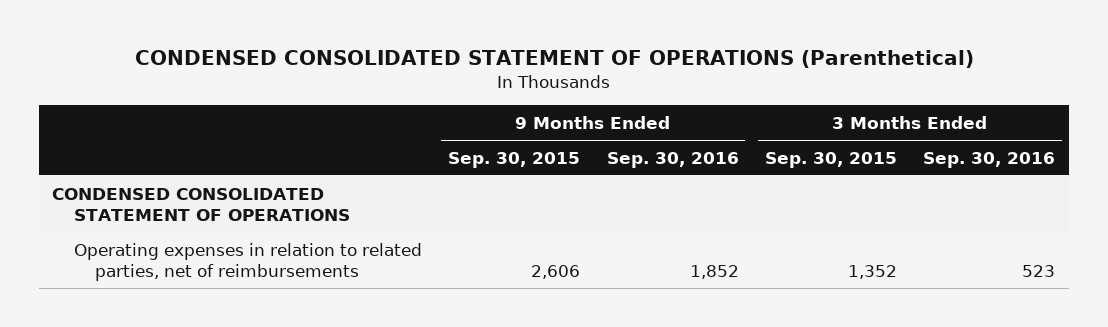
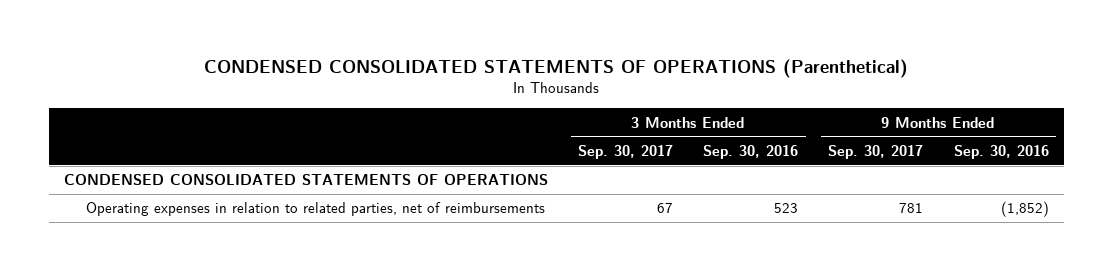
[134,50,974,69] CONDENSED CONSOLIDATED STATEMENT OF OPERATIONS (Parenthetical) -> [204,58,909,78] CONDENSED CONSOLIDATED STATEMENTS OF OPERATIONS (Parenthetical)
[448,151,581,168] Sep. 30, 2015 -> none
[765,151,898,168] Sep. 30, 2015 -> none
none -> [578,145,674,160] Sep. 30, 2017
none -> [828,145,924,160] Sep. 30, 2017
[52,187,350,222] CONDENSED CONSOLIDATED STATEMENT OF OPERATIONS -> [64,174,549,186] CONDENSED CONSOLIDATED STATEMENTS OF OPERATIONS
[689,265,739,280] 1,852 -> [1000,201,1049,218] (1,852)

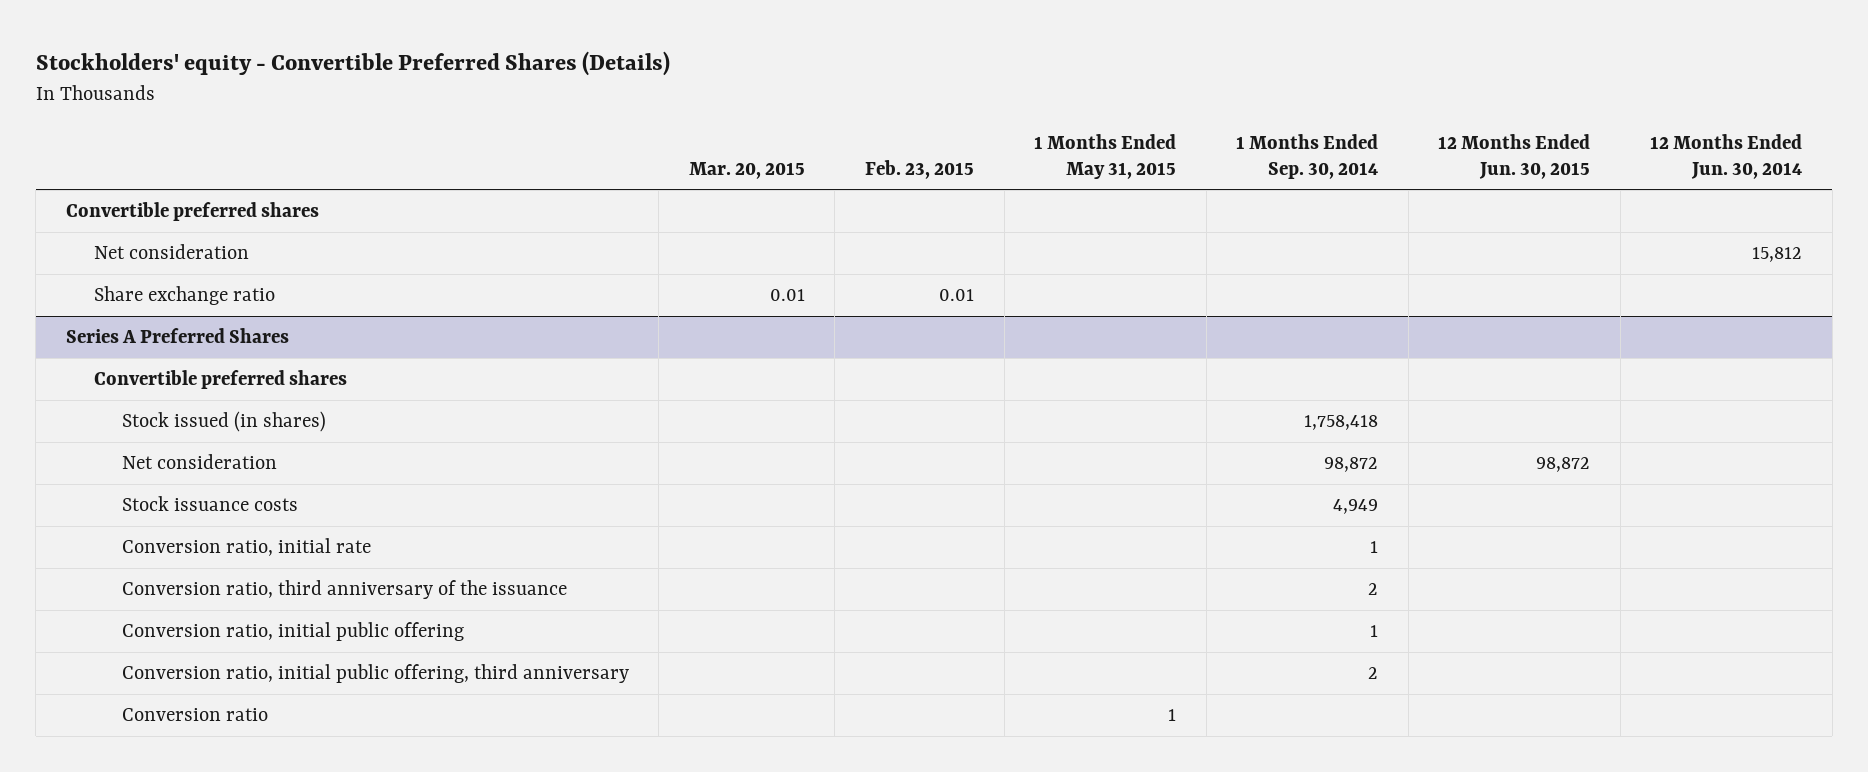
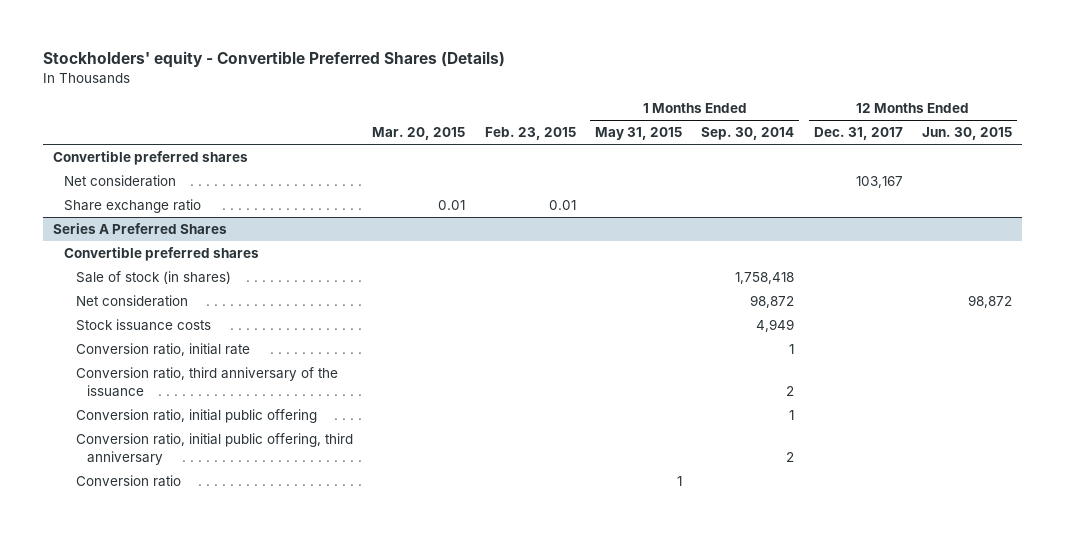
[1650,133,1803,179] 12 Months Ended Jun. 30, 2014 -> none
none -> [813,127,903,141] Dec. 31, 2017
[121,411,326,433] Stock issued (in shares) -> [75,270,231,284] Sale of stock (in shares)

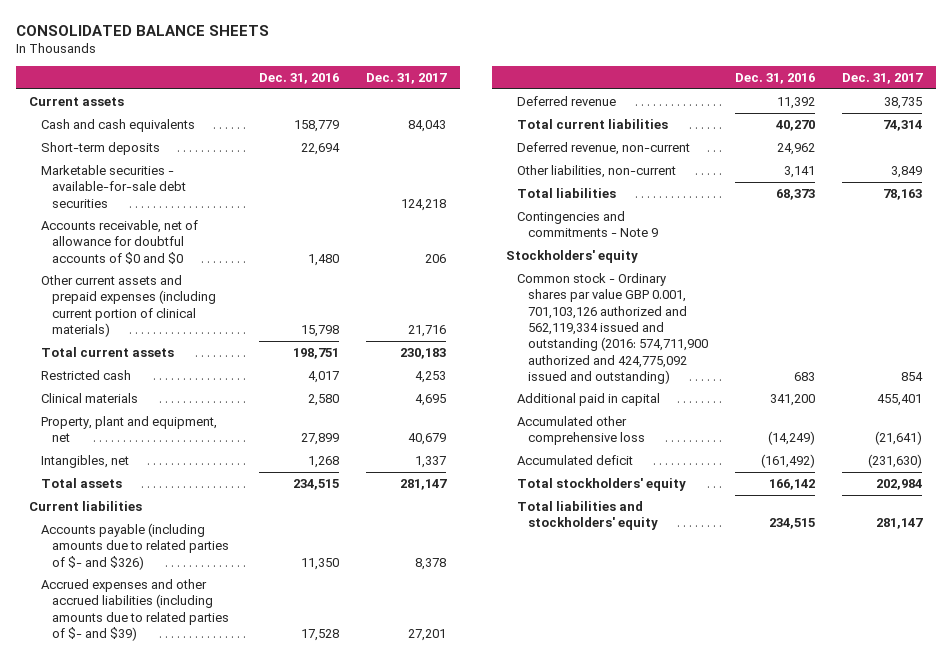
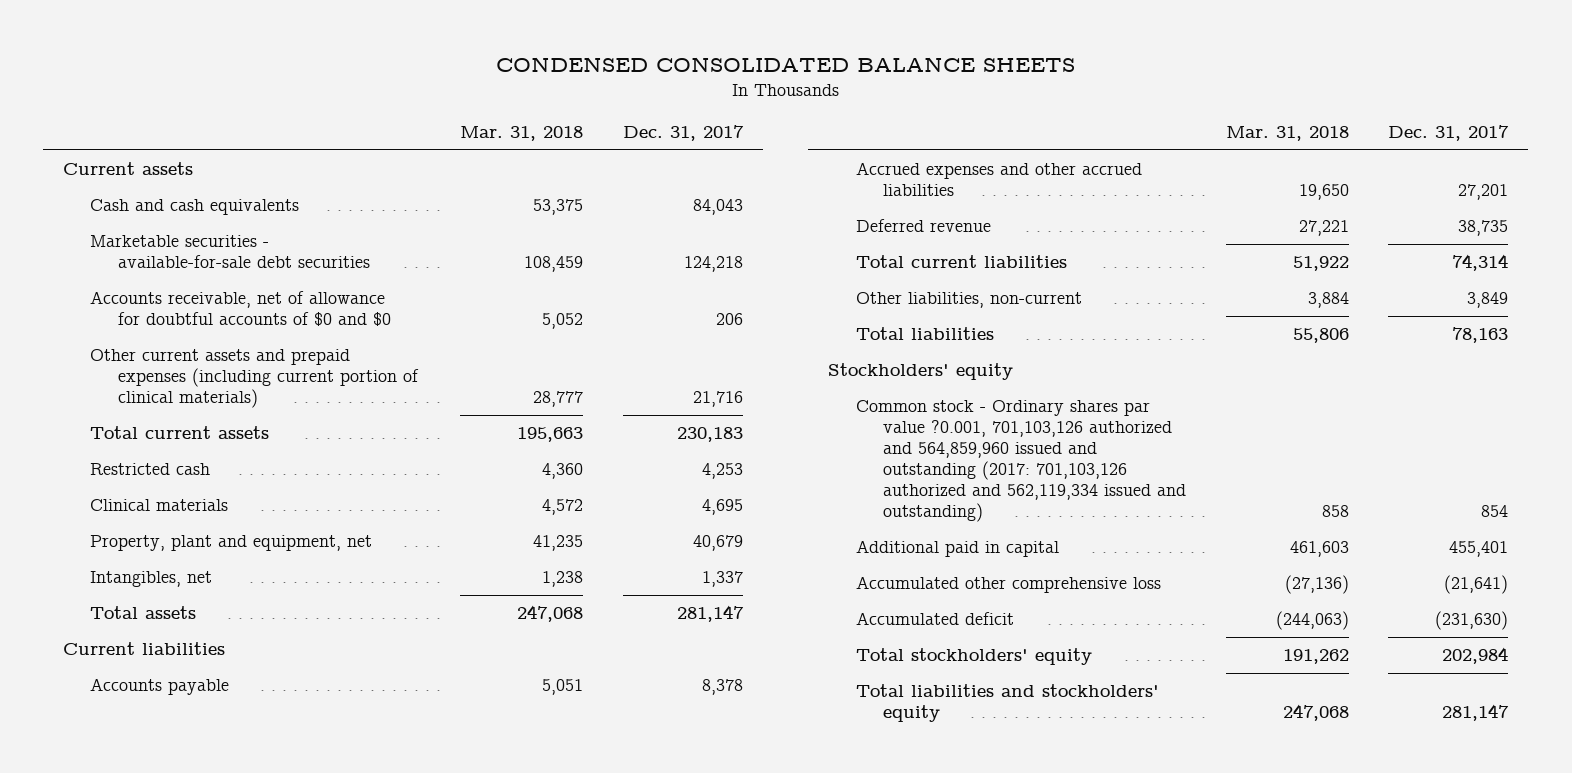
[15,24,269,36] CONSOLIDATED BALANCE SHEETS -> [495,56,1075,72] CONDENSED CONSOLIDATED BALANCE SHEETS
[259,73,340,85] Dec. 31, 2016 -> none
none -> [460,126,584,142] Mar. 31, 2018
[40,141,160,155] Short-term deposits -> none
[40,522,230,570] Accounts payable (including amounts due to related parties of $- and $326) -> [90,678,230,696] Accounts payable
[40,578,230,641] Accrued expenses and other accrued liabilities (including amounts due to related parties of $- and $39) -> [855,162,1142,197] Accrued expenses and other accrued liabilities
[517,141,691,155] Deferred revenue, non-current -> none
[517,210,659,238] Contingencies and commitments - Note 9 -> none
[517,272,709,384] Common stock - Ordinary shares par value GBP 0.001, 701,103,126 authorized and 562,119,334 issued and outstanding (2016: 574,711,900 authorized and 424,775,092 issued and outstanding) -> [855,400,1186,523] Common stock - Ordinary shares par value ?0.001, 701,103,126 authorized and 564,859,960 issued and outstanding (2017: 701,103,126 authorized and 562,119,334 issued and outstanding)

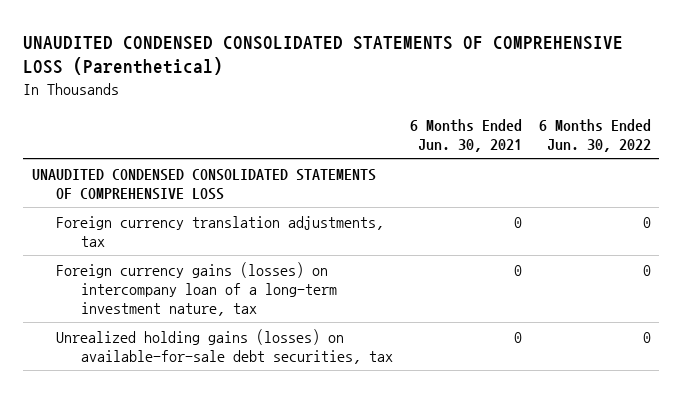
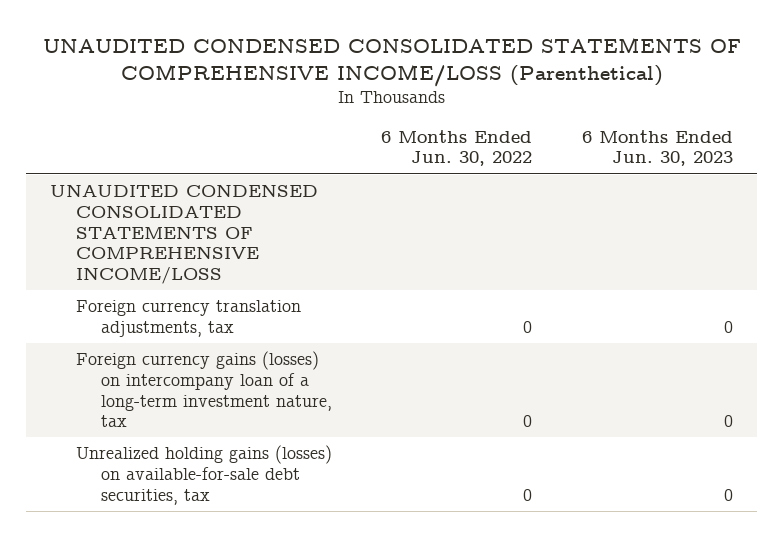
[23,35,624,76] UNAUDITED CONDENSED CONSOLIDATED STATEMENTS OF COMPREHENSIVE LOSS (Parenthetical) -> [42,36,741,87] UNAUDITED CONDENSED CONSOLIDATED STATEMENTS OF COMPREHENSIVE INCOME/LOSS (Parenthetical)
[409,118,522,152] 6 Months Ended Jun. 30, 2021 -> none
none -> [581,129,733,167] 6 Months Ended Jun. 30, 2023
[31,168,376,200] UNAUDITED CONDENSED CONSOLIDATED STATEMENTS OF COMPREHENSIVE LOSS -> [50,184,319,284] UNAUDITED CONDENSED CONSOLIDATED STATEMENTS OF COMPREHENSIVE INCOME/LOSS

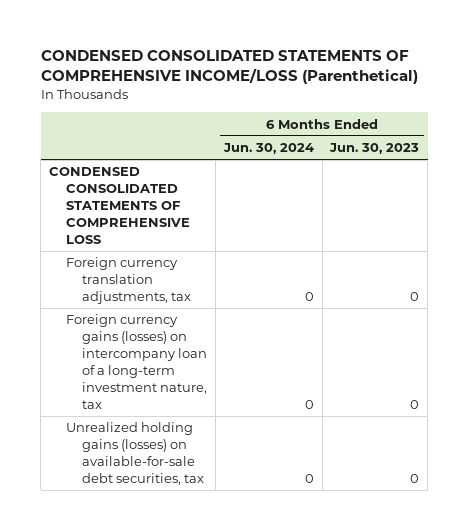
[42,36,741,87] UNAUDITED CONDENSED CONSOLIDATED STATEMENTS OF COMPREHENSIVE INCOME/LOSS (Parenthetical) -> [40,50,418,85] CONDENSED CONSOLIDATED STATEMENTS OF COMPREHENSIVE INCOME/LOSS (Parenthetical)
[381,129,533,167] 6 Months Ended Jun. 30, 2022 -> none
none -> [222,142,314,154] Jun. 30, 2024
[50,184,319,284] UNAUDITED CONDENSED CONSOLIDATED STATEMENTS OF COMPREHENSIVE INCOME/LOSS -> [49,167,190,244] CONDENSED CONSOLIDATED STATEMENTS OF COMPREHENSIVE LOSS

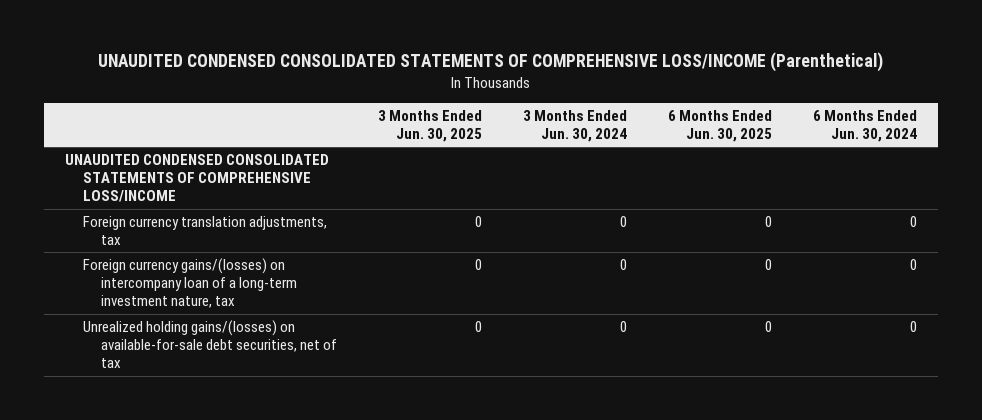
[40,50,418,85] CONDENSED CONSOLIDATED STATEMENTS OF COMPREHENSIVE INCOME/LOSS (Parenthetical) -> [97,52,883,73] UNAUDITED CONDENSED CONSOLIDATED STATEMENTS OF COMPREHENSIVE LOSS/INCOME (Parenthetical)
[329,142,420,154] Jun. 30, 2023 -> none
none -> [378,109,483,143] 3 Months Ended Jun. 30, 2025
none -> [523,109,628,143] 3 Months Ended Jun. 30, 2024
none -> [668,109,773,143] 6 Months Ended Jun. 30, 2025
[49,167,190,244] CONDENSED CONSOLIDATED STATEMENTS OF COMPREHENSIVE LOSS -> [64,153,329,203] UNAUDITED CONDENSED CONSOLIDATED STATEMENTS OF COMPREHENSIVE LOSS/INCOME
[65,314,208,409] Foreign currency gains (losses) on intercompany loan of a long-term investment nature, tax -> [82,257,298,309] Foreign currency gains/(losses) on intercompany loan of a long-term investment nature, tax
[65,422,205,485] Unrealized holding gains (losses) on available-for-sale debt securities, tax -> [82,319,338,369] Unrealized holding gains/(losses) on available-for-sale debt securities, net of tax

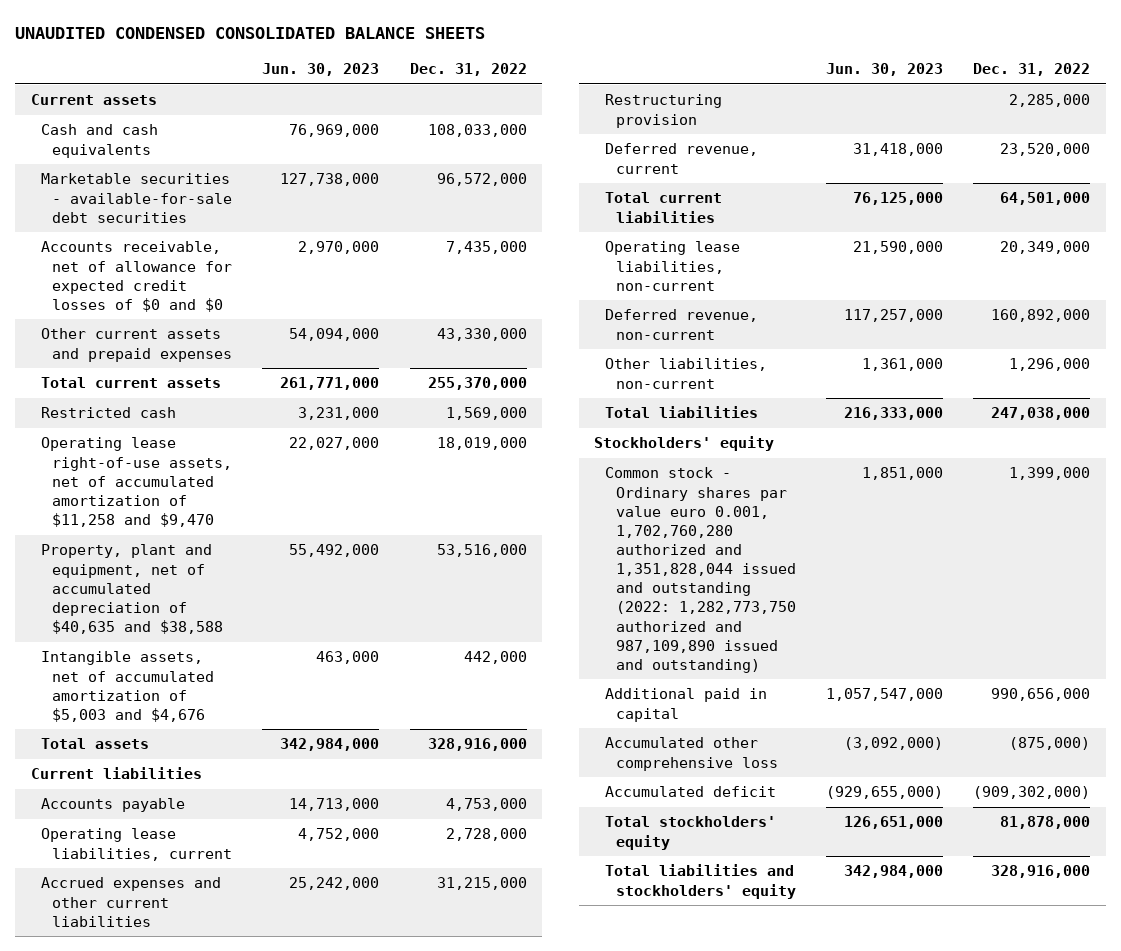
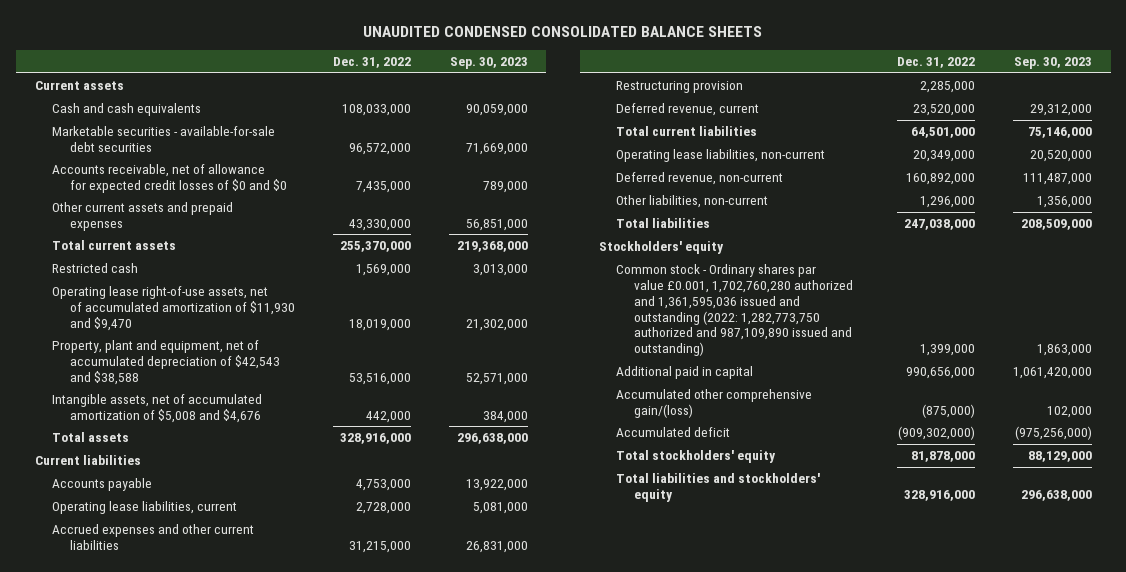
[262,63,380,77] Jun. 30, 2023 -> none
none -> [449,57,528,70] Sep. 30, 2023
[41,437,233,528] Operating lease right-of-use assets, net of accumulated amortization of $11,258 and $9,470 -> [52,286,296,331] Operating lease right-of-use assets, net of accumulated amortization of $11,930 and $9,470
[41,544,224,635] Property, plant and equipment, net of accumulated depreciation of $40,635 and $38,588 -> [52,340,281,385] Property, plant and equipment, net of accumulated depreciation of $42,543 and $38,588
[41,651,215,722] Intangible assets, net of accumulated amortization of $5,003 and $4,676 -> [52,394,263,423] Intangible assets, net of accumulated amortization of $5,008 and $4,676
[605,467,796,673] Common stock - Ordinary shares par value euro 0.001, 1,702,760,280 authorized and 1,351,828,044 issued and outstanding (2022: 1,282,773,750 authorized and 987,109,890 issued and outstanding) -> [616,264,854,357] Common stock - Ordinary shares par value £0.001, 1,702,760,280 authorized and 1,361,595,036 issued and outstanding (2022: 1,282,773,750 authorized and 987,109,890 issued and outstanding)
[605,737,778,771] Accumulated other comprehensive loss -> [616,389,813,418] Accumulated other comprehensive gain/(loss)

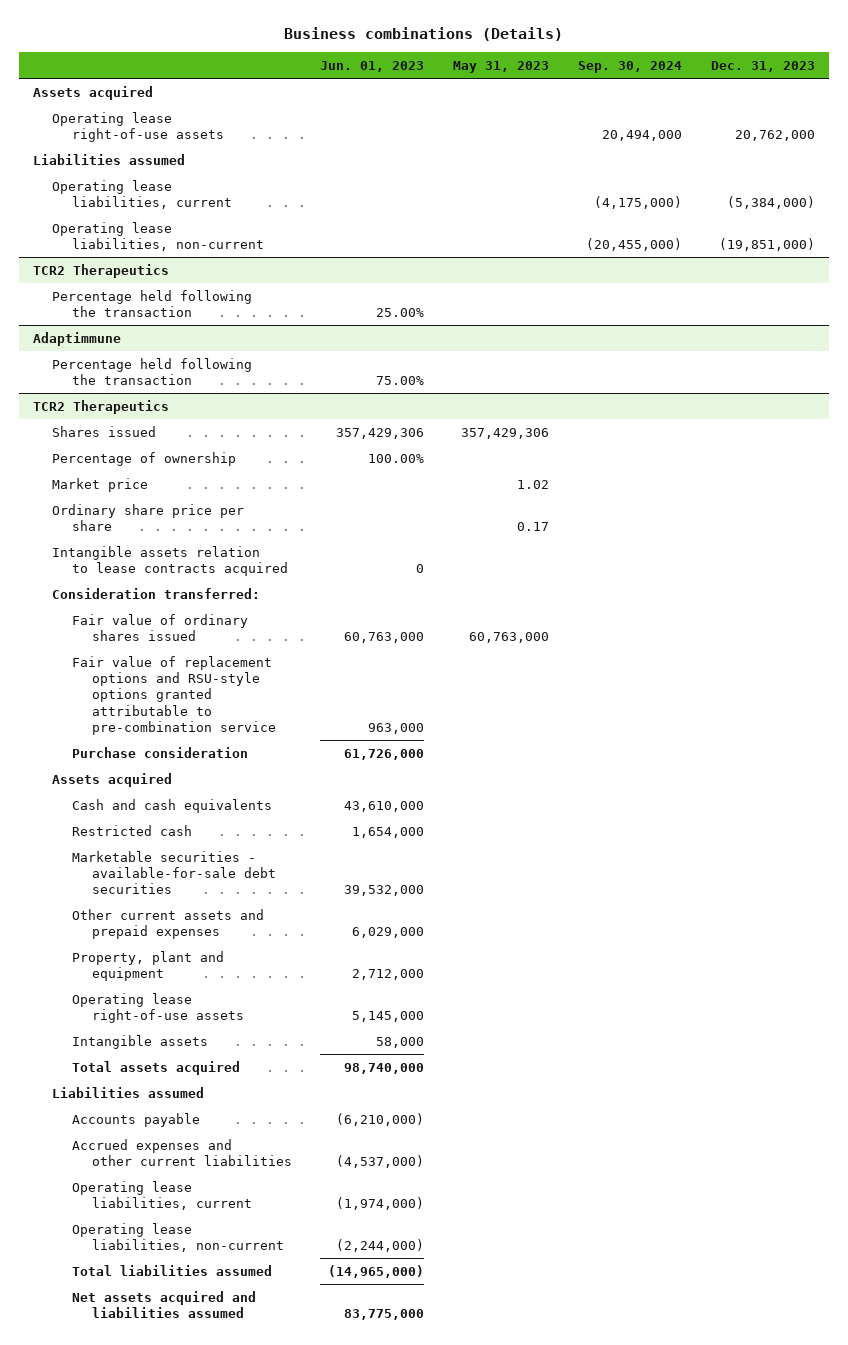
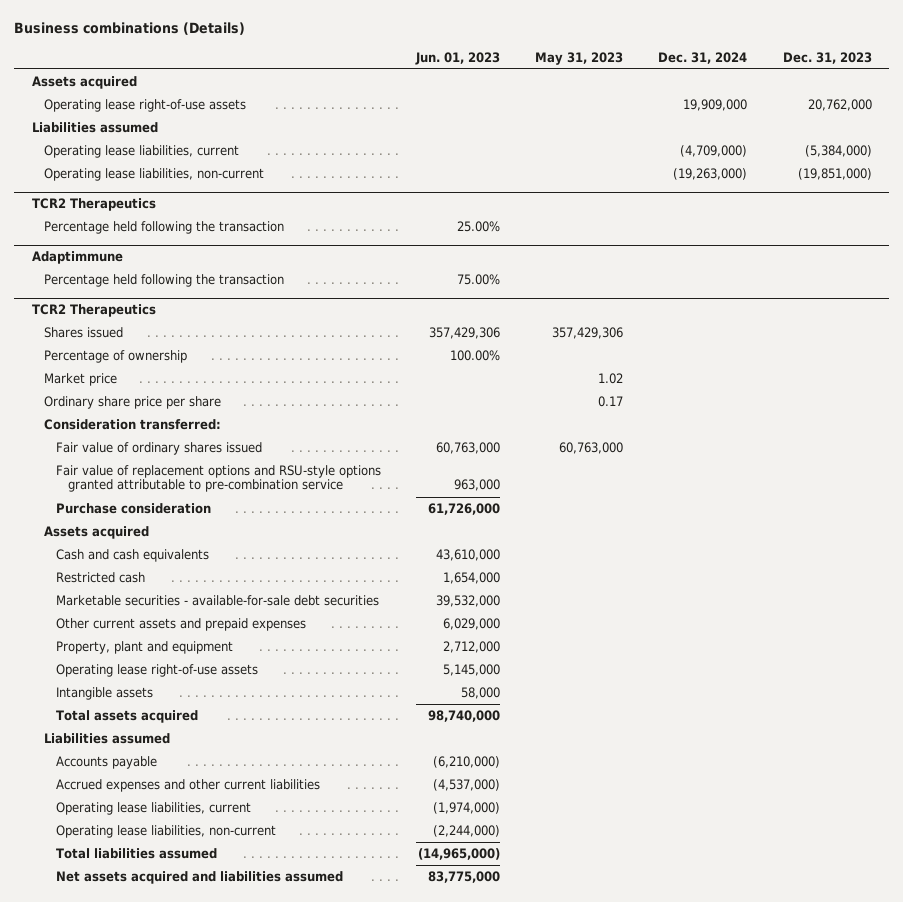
[577,60,682,73] Sep. 30, 2024 -> none
none -> [658,51,748,64] Dec. 31, 2024
[52,545,289,576] Intangible assets relation to lease contracts acquired -> none

